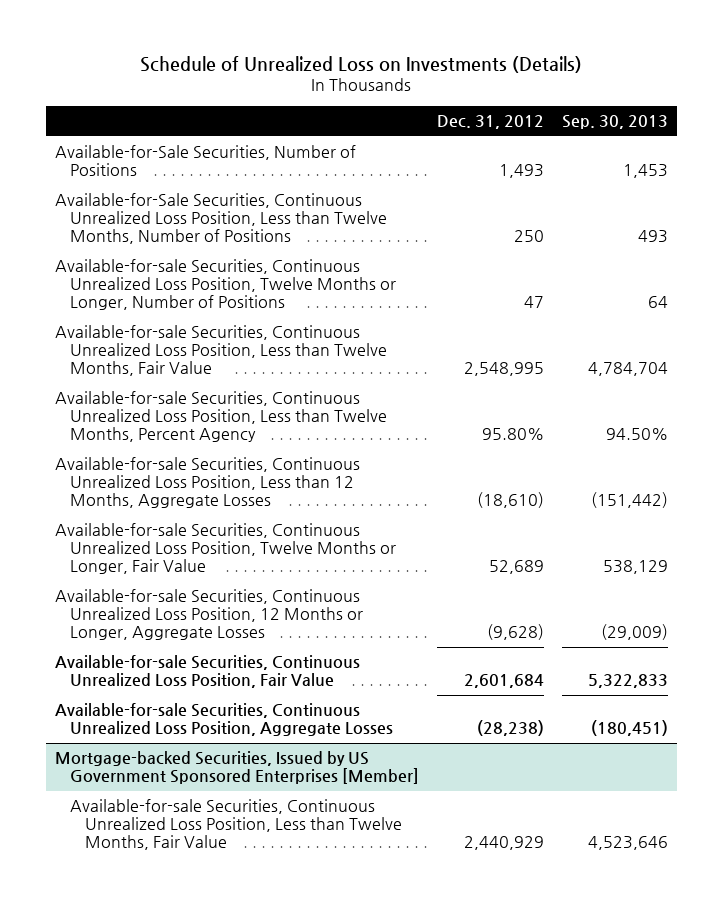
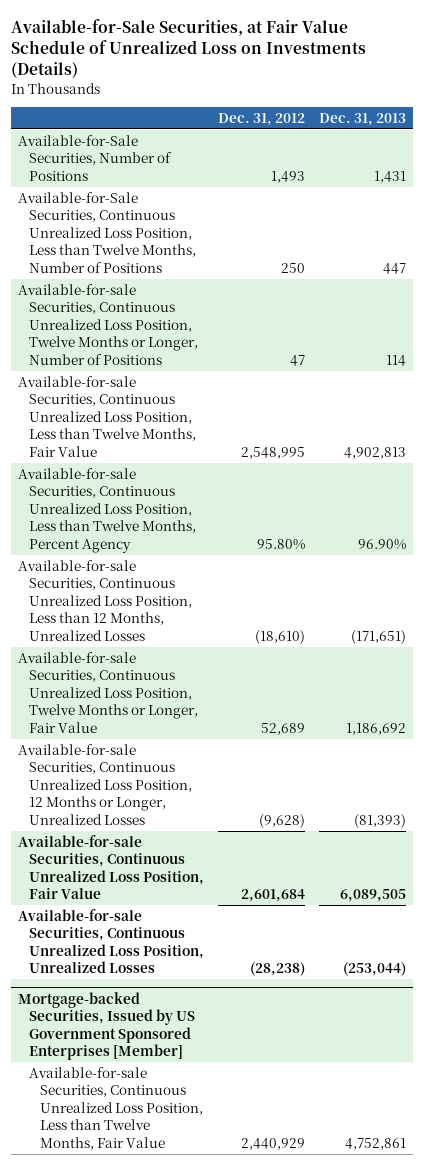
[140,55,583,73] Schedule of Unrealized Loss on Investments (Details) -> [11,18,367,79] Available-for-Sale Securities, at Fair Value Schedule of Unrealized Loss on Investments (Details)
[561,114,668,129] Sep. 30, 2013 -> none
none -> [318,113,406,127] Dec. 31, 2013
[54,457,360,509] Available-for-sale Securities, Continuous Unrealized Loss Position, Less than 12 Months, Aggregate Losses -> [18,559,192,641] Available-for-sale Securities, Continuous Unrealized Loss Position, Less than 12 Months, Unrealized Losses
[54,589,364,641] Available-for-sale Securities, Continuous Unrealized Loss Position, 12 Months or Longer, Aggregate Losses -> [18,743,192,825] Available-for-sale Securities, Continuous Unrealized Loss Position, 12 Months or Longer, Unrealized Losses
[54,703,394,737] Available-for-sale Securities, Continuous Unrealized Loss Position, Aggregate Losses -> [18,908,204,974] Available-for-sale Securities, Continuous Unrealized Loss Position, Unrealized Losses

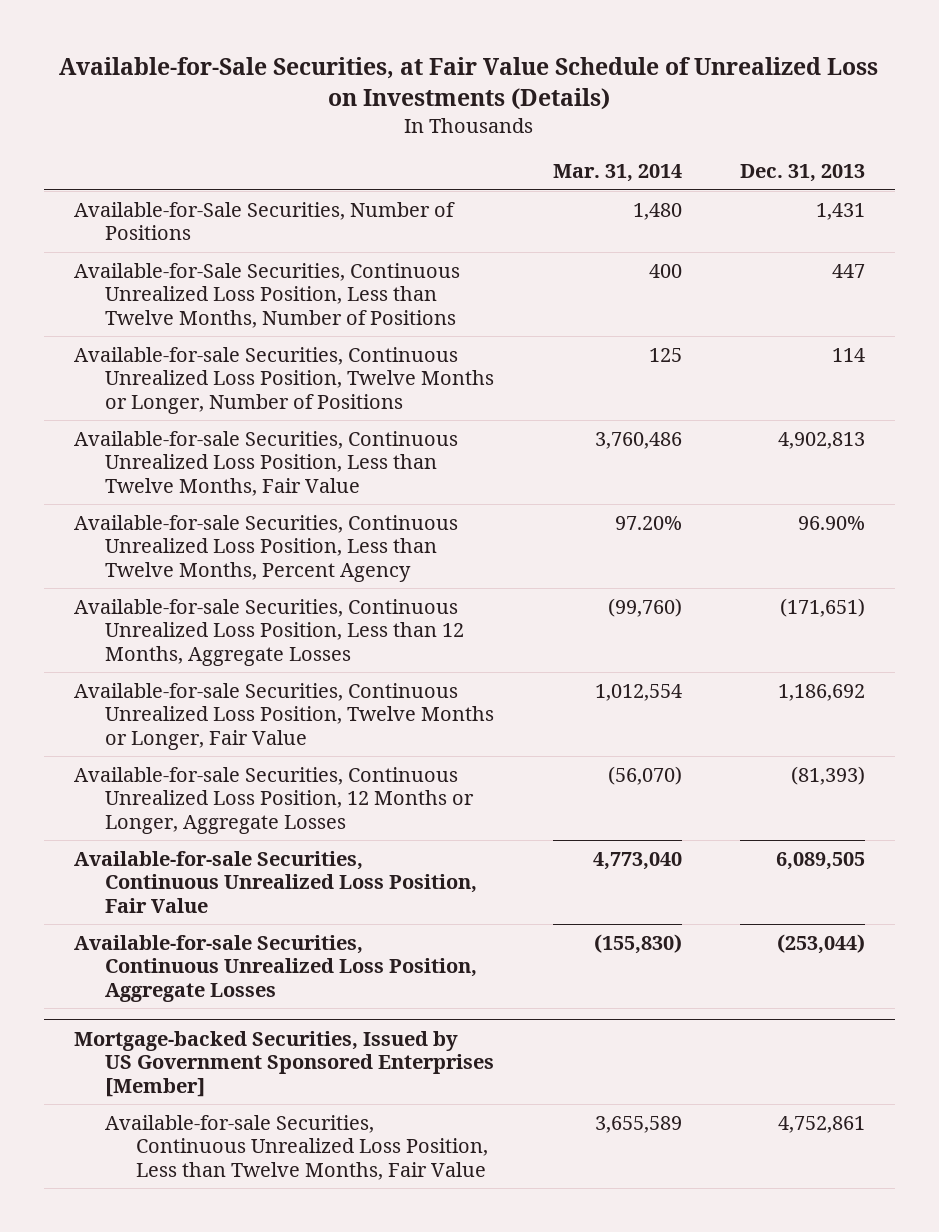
[217,113,305,127] Dec. 31, 2012 -> none
none -> [552,164,682,183] Mar. 31, 2014
[18,559,192,641] Available-for-sale Securities, Continuous Unrealized Loss Position, Less than 12 Months, Unrealized Losses -> [73,598,464,667] Available-for-sale Securities, Continuous Unrealized Loss Position, Less than 12 Months, Aggregate Losses
[18,743,192,825] Available-for-sale Securities, Continuous Unrealized Loss Position, 12 Months or Longer, Unrealized Losses -> [73,766,474,835] Available-for-sale Securities, Continuous Unrealized Loss Position, 12 Months or Longer, Aggregate Losses
[18,908,204,974] Available-for-sale Securities, Continuous Unrealized Loss Position, Unrealized Losses -> [73,934,477,1003] Available-for-sale Securities, Continuous Unrealized Loss Position, Aggregate Losses

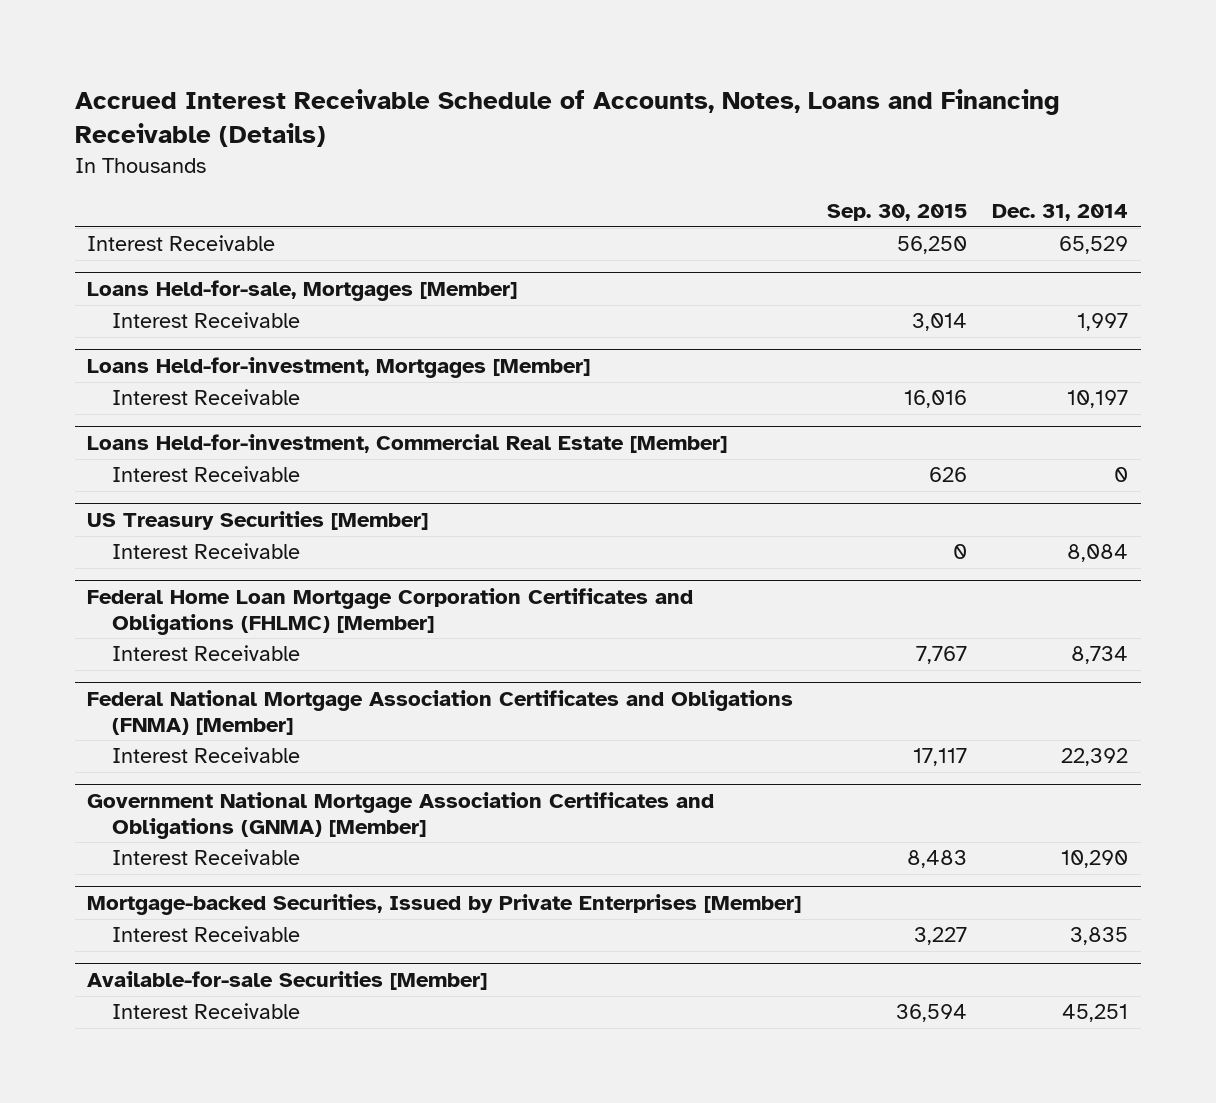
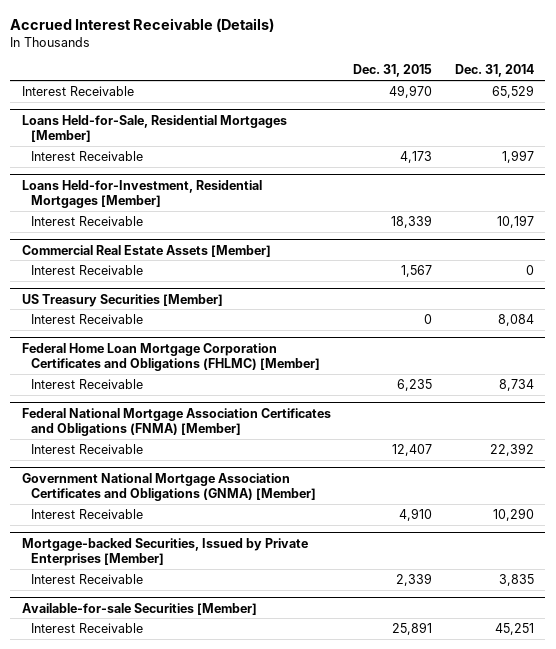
[74,88,1060,147] Accrued Interest Receivable Schedule of Accounts, Notes, Loans and Financing Receivable (Details) -> [10,17,275,32] Accrued Interest Receivable (Details)
[826,204,967,222] Sep. 30, 2015 -> none
none -> [353,64,433,78] Dec. 31, 2015
[87,280,518,302] Loans Held-for-sale, Mortgages [Member] -> [21,114,287,142] Loans Held-for-Sale, Residential Mortgages [Member]
[87,357,591,379] Loans Held-for-investment, Mortgages [Member] -> [21,179,262,208] Loans Held-for-Investment, Residential Mortgages [Member]
[87,434,728,454] Loans Held-for-investment, Commercial Real Estate [Member] -> none
none -> [21,244,271,257] Commercial Real Estate Assets [Member]

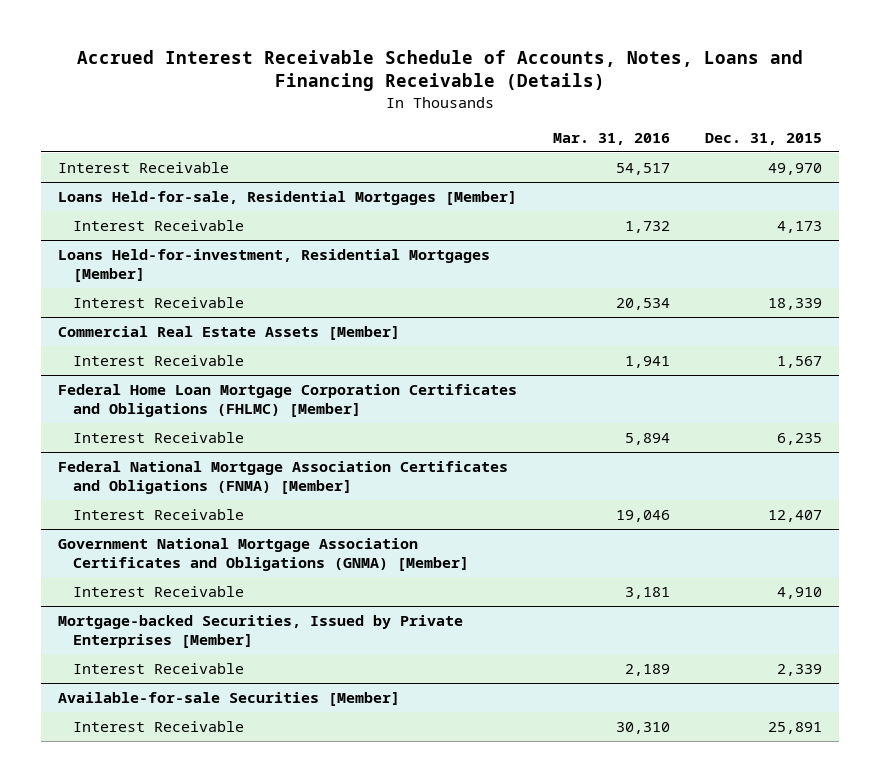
[10,17,275,32] Accrued Interest Receivable (Details) -> [77,50,804,92] Accrued Interest Receivable Schedule of Accounts, Notes, Loans and Financing Receivable (Details)
[455,64,535,78] Dec. 31, 2014 -> none
none -> [552,132,670,145] Mar. 31, 2016
[21,114,287,142] Loans Held-for-Sale, Residential Mortgages [Member] -> [58,191,518,206] Loans Held-for-sale, Residential Mortgages [Member]
[21,179,262,208] Loans Held-for-Investment, Residential Mortgages [Member] -> [58,249,491,282] Loans Held-for-investment, Residential Mortgages [Member]
[21,293,223,307] US Treasury Securities [Member] -> none
[31,314,144,325] Interest Receivable -> none

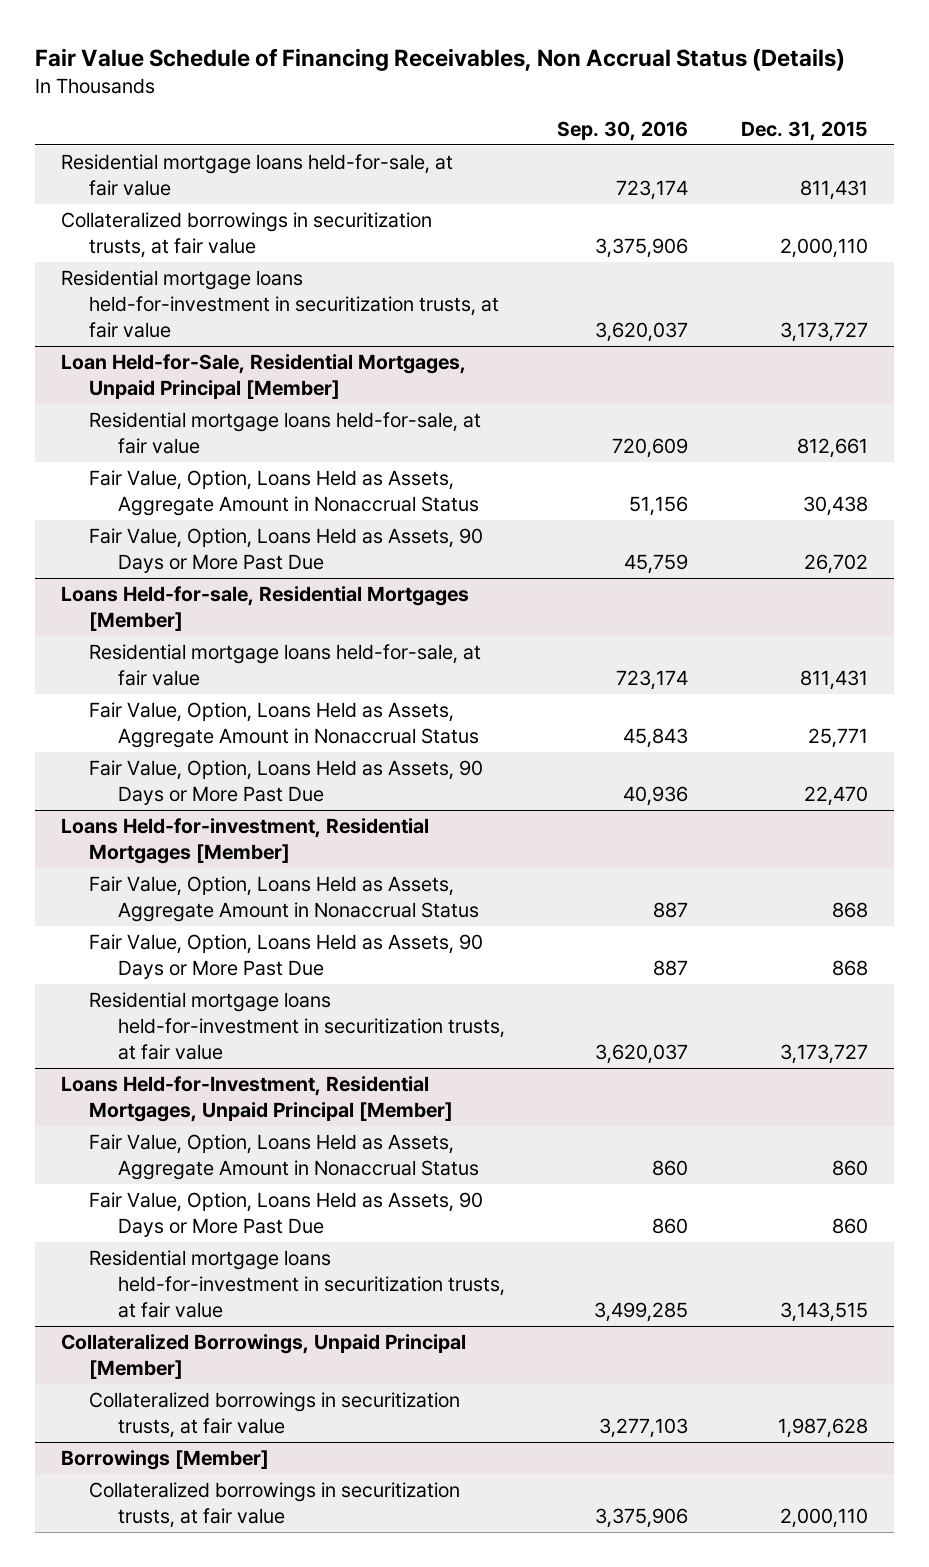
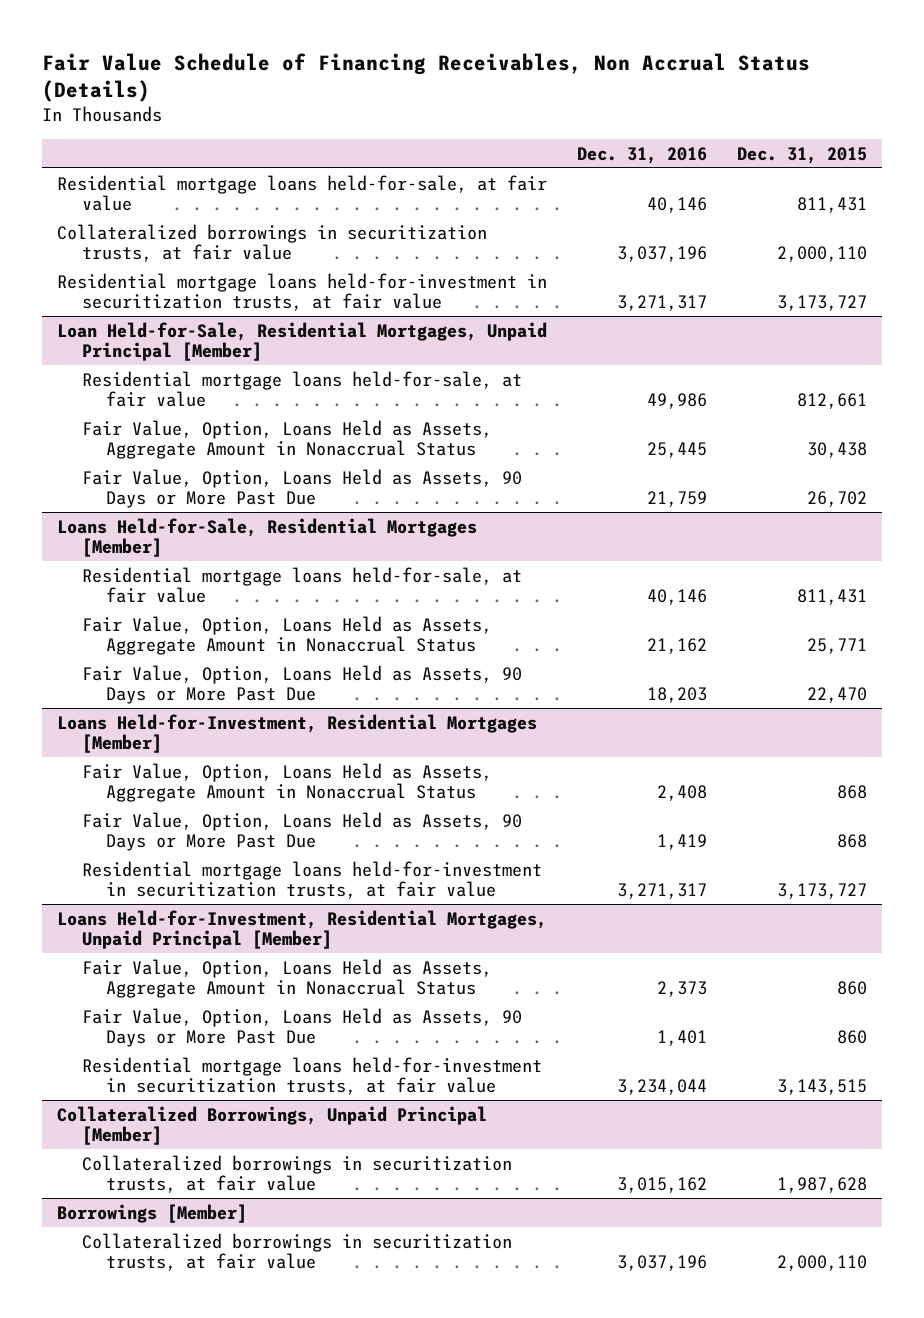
[557,121,689,142] Sep. 30, 2016 -> none
none -> [577,146,708,164] Dec. 31, 2016
[60,586,469,631] Loans Held-for-sale, Residential Mortgages [Member] -> [57,517,478,558] Loans Held-for-Sale, Residential Mortgages [Member]
[60,818,429,864] Loans Held-for-investment, Residential Mortgages [Member] -> [57,713,538,754] Loans Held-for-Investment, Residential Mortgages [Member]

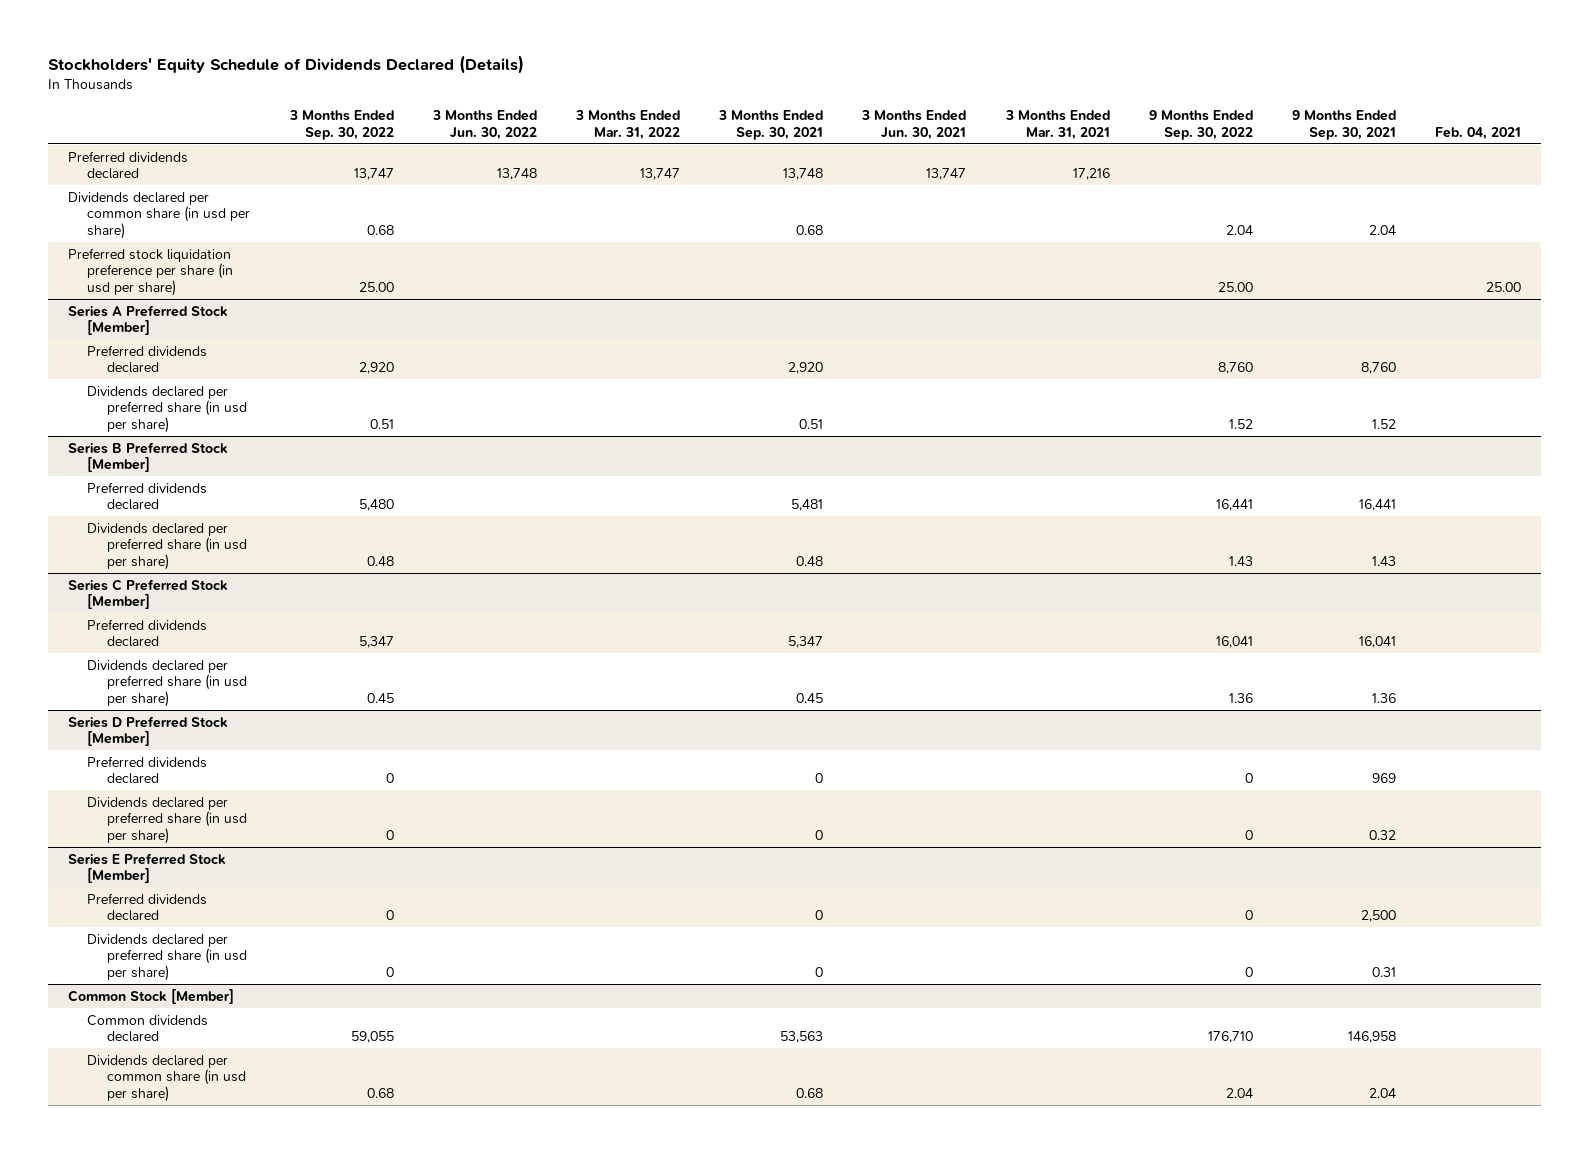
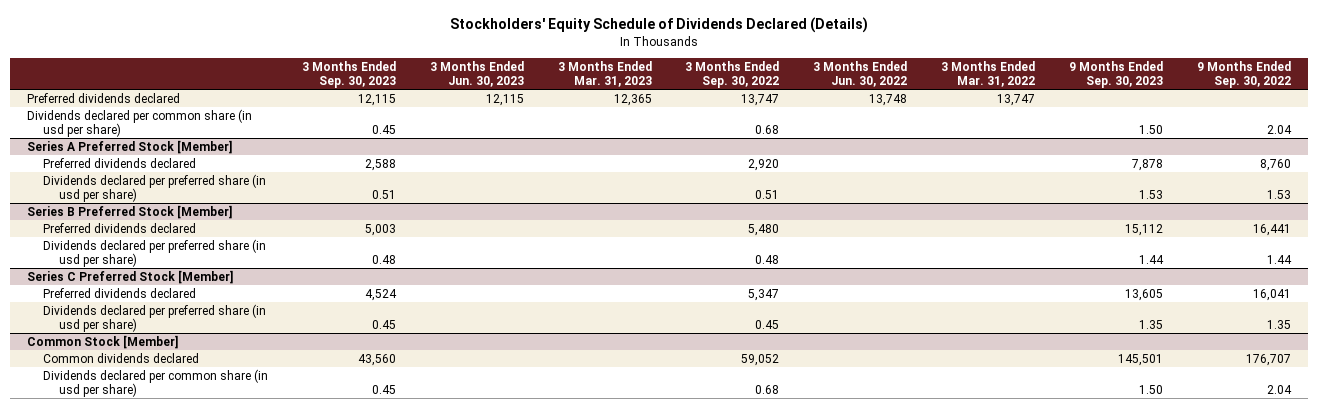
[718,110,824,140] 3 Months Ended Sep. 30, 2021 -> none
[861,110,967,140] 3 Months Ended Jun. 30, 2021 -> none
[1004,110,1110,140] 3 Months Ended Mar. 31, 2021 -> none
[1291,110,1396,140] 9 Months Ended Sep. 30, 2021 -> none
[1435,126,1522,140] Feb. 04, 2021 -> none
none -> [302,60,397,88] 3 Months Ended Sep. 30, 2023
none -> [429,60,524,87] 3 Months Ended Jun. 30, 2023
none -> [557,60,652,87] 3 Months Ended Mar. 31, 2023
none -> [1068,60,1163,88] 9 Months Ended Sep. 30, 2023
[67,247,234,296] Preferred stock liquidation preference per share (in usd per share) -> none
[1228,418,1253,429] 1.52 -> [1266,190,1291,200] 1.53
[1228,555,1253,566] 1.43 -> [1266,255,1292,265] 1.44
[67,715,228,747] Series D Preferred Stock [Member] -> none
[87,755,208,785] Preferred dividends declared -> none
[87,796,248,844] Dividends declared per preferred share (in usd per share) -> none
[67,852,226,884] Series E Preferred Stock [Member] -> none
[87,892,208,922] Preferred dividends declared -> none
[87,933,248,981] Dividends declared per preferred share (in usd per share) -> none
[1228,692,1253,703] 1.36 -> [1266,320,1291,330] 1.35
[350,1031,394,1044] 59,055 -> [741,353,780,366] 59,052
[1207,1031,1253,1044] 176,710 -> [1245,353,1291,366] 176,707

